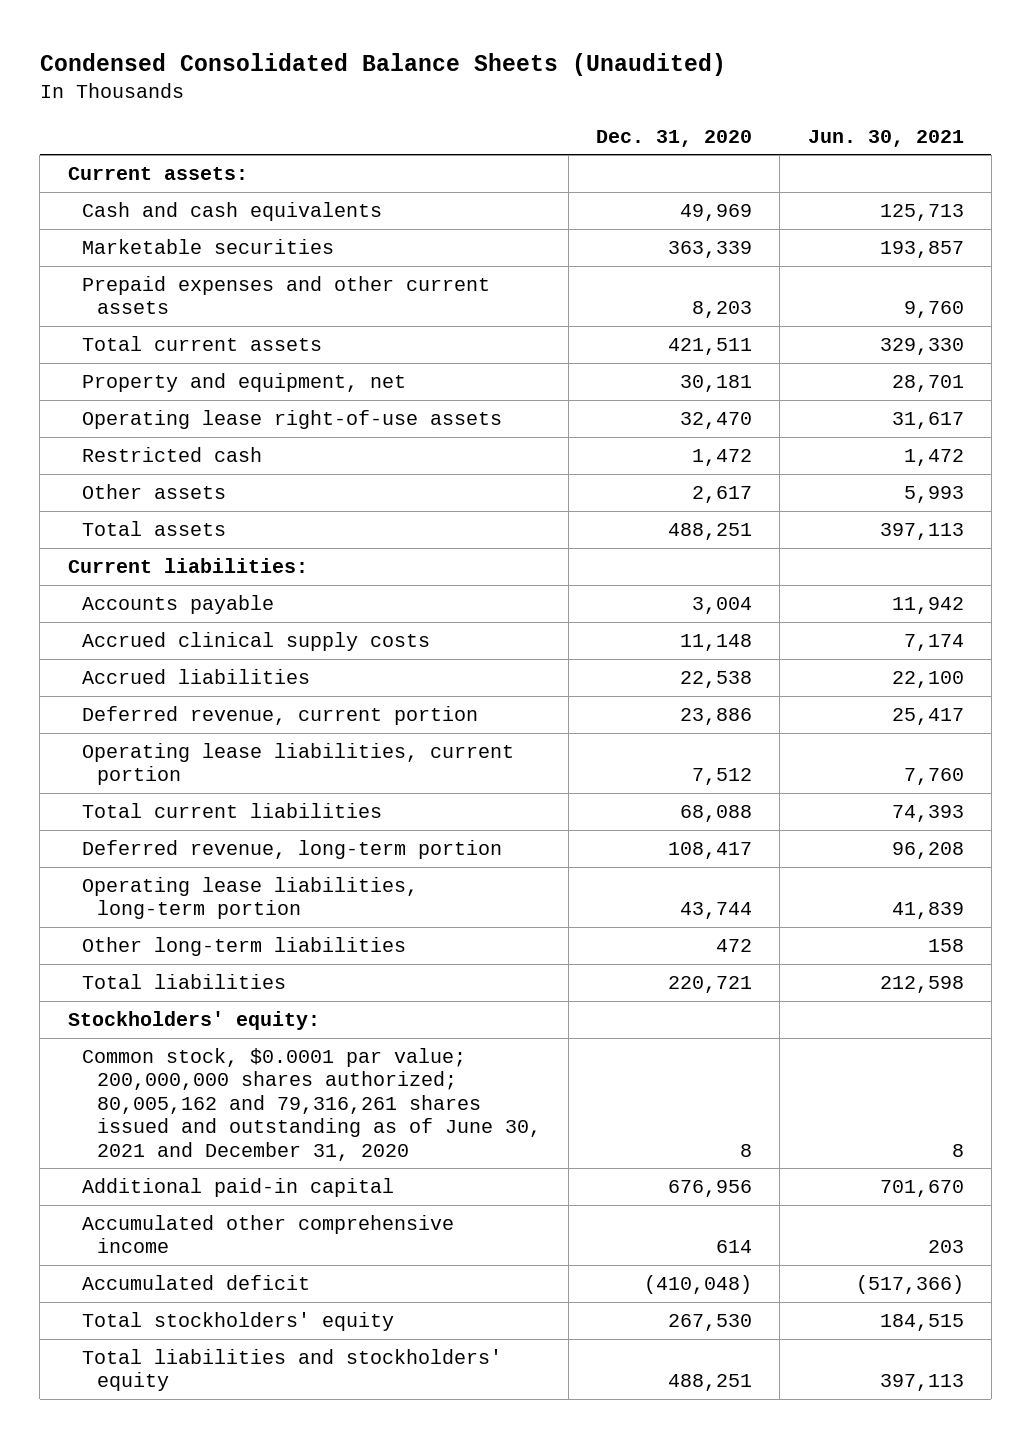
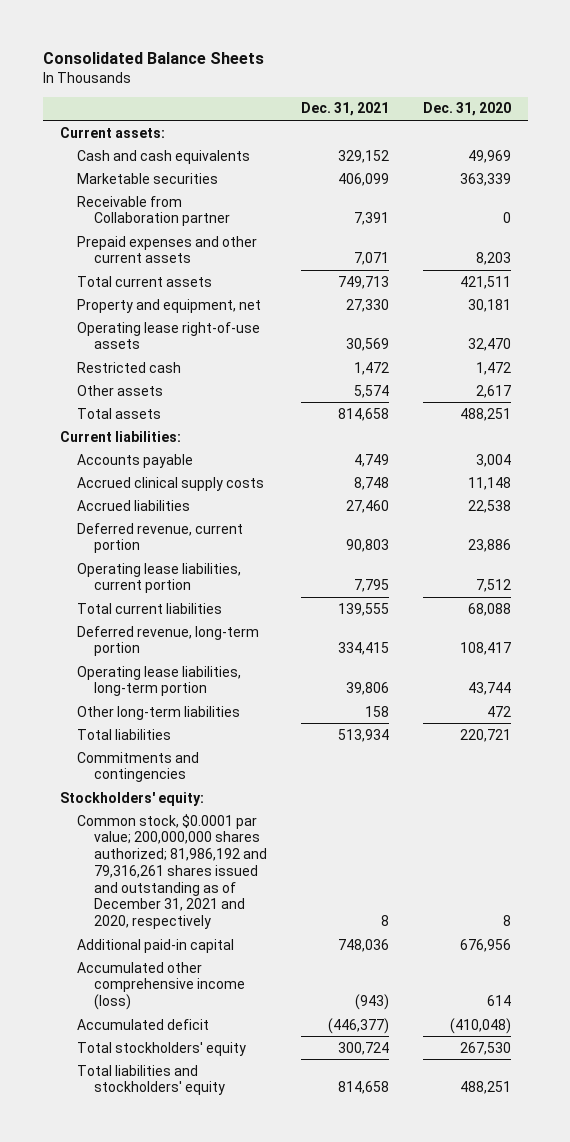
[39,52,726,76] Condensed Consolidated Balance Sheets (Unaudited) -> [42,52,264,65] Consolidated Balance Sheets
[807,129,964,147] Jun. 30, 2021 -> none
none -> [301,102,390,117] Dec. 31, 2021
none -> [77,195,231,227] Receivable from Collaboration partner
none -> [77,751,200,783] Commitments and contingencies
[82,1047,541,1161] Common stock, $0.0001 par value; 200,000,000 shares authorized; 80,005,162 and 79,316,261 shares issued and outstanding as of June 30, 2021 and December 31, 2020 -> [77,813,268,930] Common stock, $0.0001 par value; 200,000,000 shares authorized; 81,986,192 and 79,316,261 shares issued and outstanding as of December 31, 2021 and 2020, respectively
[82,1214,455,1254] Accumulated other comprehensive income -> [77,961,246,1011] Accumulated other comprehensive income (loss)

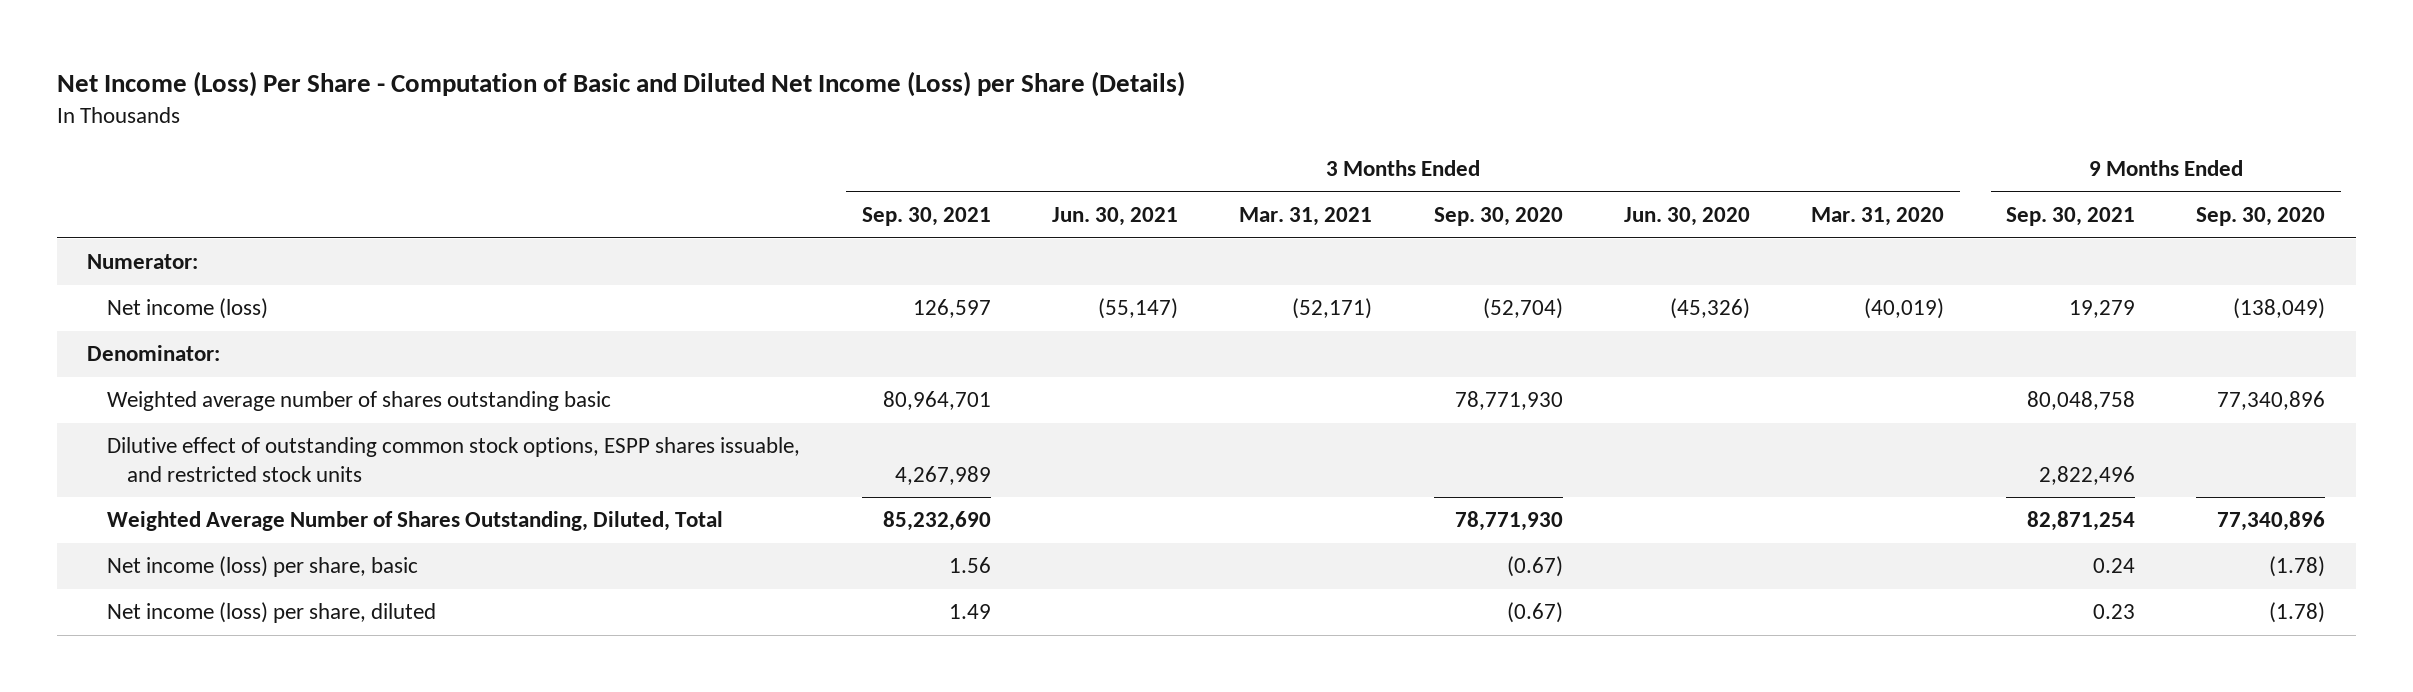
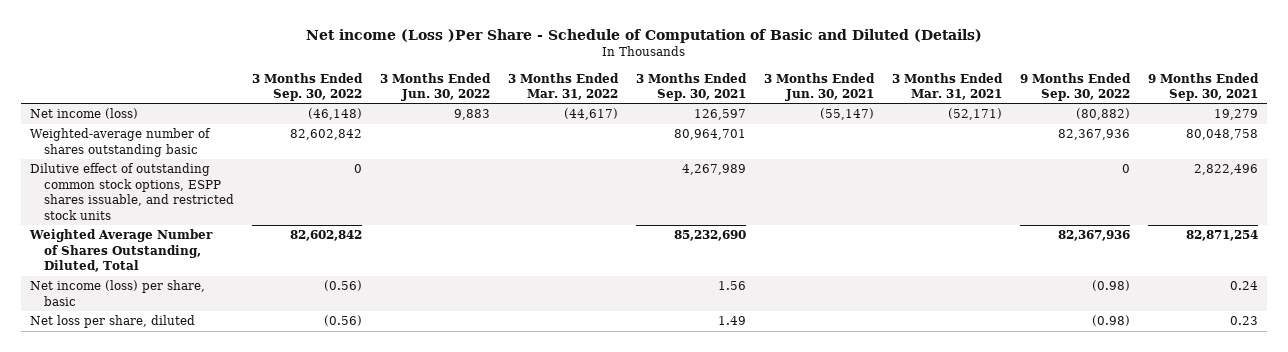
[56,71,1185,98] Net Income (Loss) Per Share - Computation of Basic and Diluted Net Income (Loss) per Share (Details) -> [305,28,982,43] Net income (Loss )Per Share - Schedule of Computation of Basic and Diluted (Details)
[1433,207,1563,227] Sep. 30, 2020 -> none
[1624,207,1751,227] Jun. 30, 2020 -> none
[1811,207,1945,227] Mar. 31, 2020 -> none
[2196,207,2326,227] Sep. 30, 2020 -> none
none -> [251,72,363,102] 3 Months Ended Sep. 30, 2022
none -> [379,72,491,102] 3 Months Ended Jun. 30, 2022
none -> [507,72,619,101] 3 Months Ended Mar. 31, 2022
none -> [1019,72,1131,102] 9 Months Ended Sep. 30, 2022
[87,254,199,270] Numerator: -> none
[87,345,221,362] Denominator: -> none
[107,391,612,412] Weighted average number of shares outstanding basic -> [30,128,212,157] Weighted-average number of shares outstanding basic
[107,602,437,624] Net income (loss) per share, diluted -> [30,315,196,329] Net loss per share, diluted

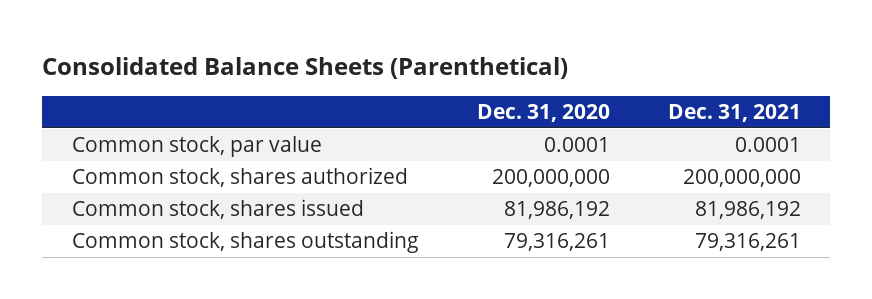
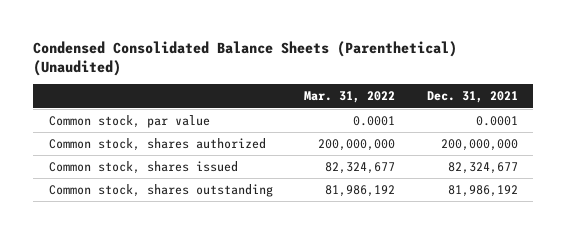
[42,56,569,79] Consolidated Balance Sheets (Parenthetical) -> [33,40,458,76] Condensed Consolidated Balance Sheets (Parenthetical) (Unaudited)
[476,103,610,122] Dec. 31, 2020 -> none
none -> [304,91,396,104] Mar. 31, 2022
[694,201,801,220] 81,986,192 -> [447,161,518,174] 82,324,677
[694,233,801,252] 79,316,261 -> [447,184,518,197] 81,986,192

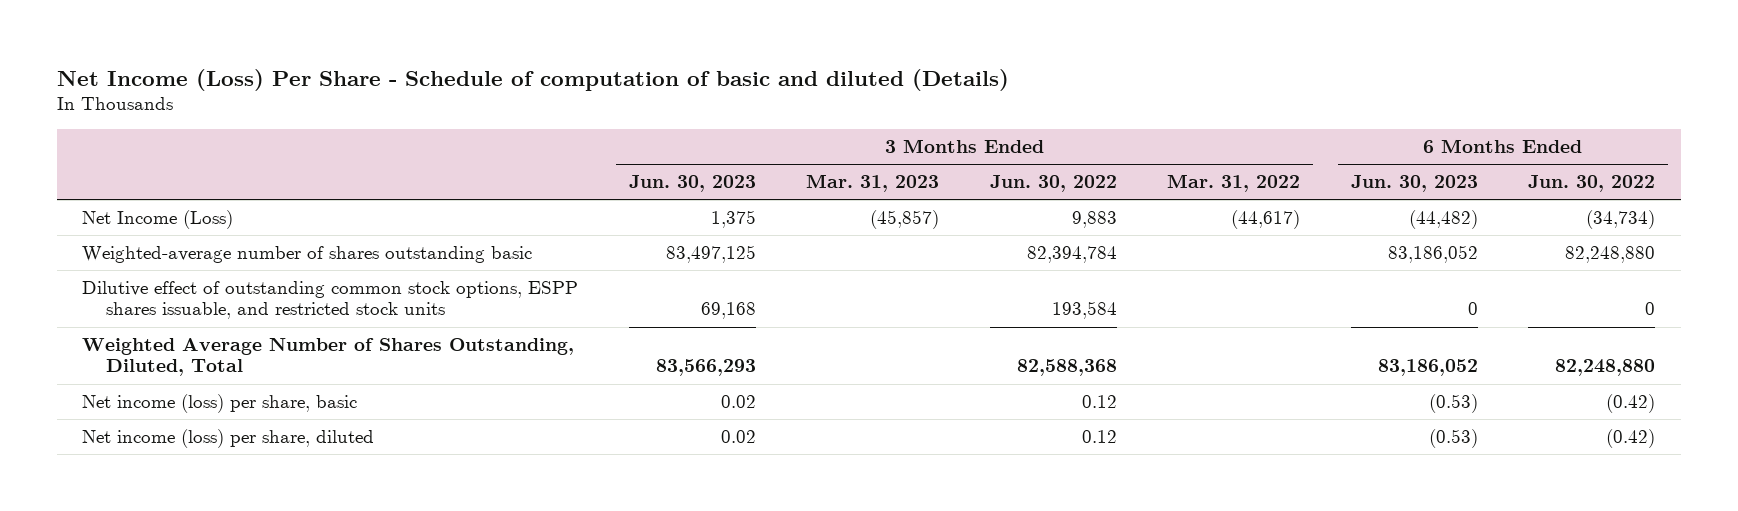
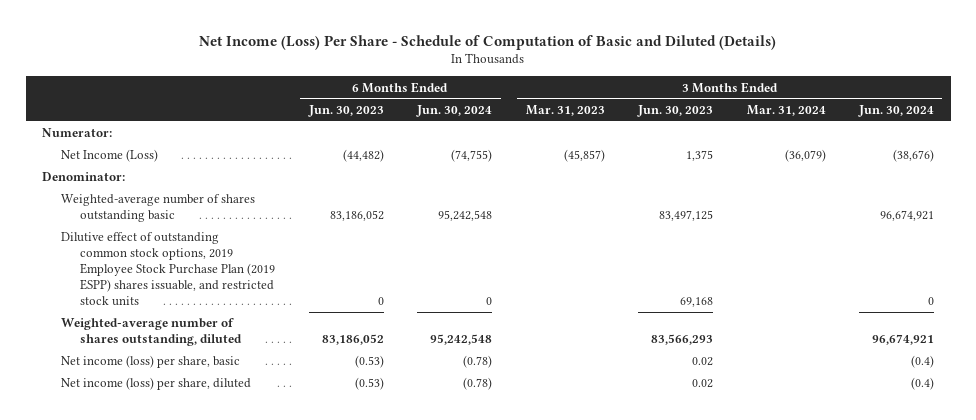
[56,68,1009,91] Net Income (Loss) Per Share - Schedule of computation of basic and diluted (Details) -> [199,34,777,50] Net Income (Loss) Per Share - Schedule of Computation of Basic and Diluted (Details)
[989,175,1117,193] Jun. 30, 2022 -> none
[1167,174,1301,193] Mar. 31, 2022 -> none
[1528,175,1656,193] Jun. 30, 2022 -> none
none -> [416,104,493,117] Jun. 30, 2024
none -> [746,104,826,116] Mar. 31, 2024
none -> [858,104,935,117] Jun. 30, 2024
none -> [42,128,113,138] Numerator:
none -> [42,172,126,182] Denominator:
[82,280,579,320] Dilutive effect of outstanding common stock options, ESPP shares issuable, and restricted stock units -> [61,232,276,306] Dilutive effect of outstanding common stock options, 2019 Employee Stock Purchase Plan (2019 ESPP) shares issuable, and restricted stock units
[82,337,575,377] Weighted Average Number of Shares Outstanding, Diluted, Total -> [61,318,243,347] Weighted-average number of shares outstanding, diluted

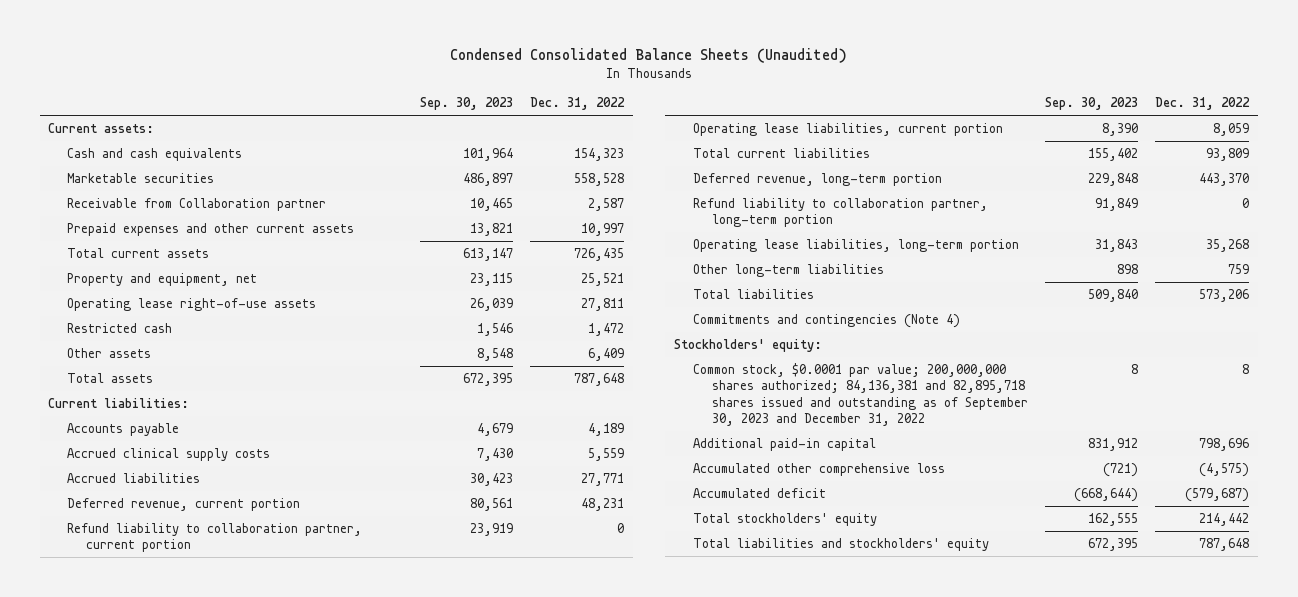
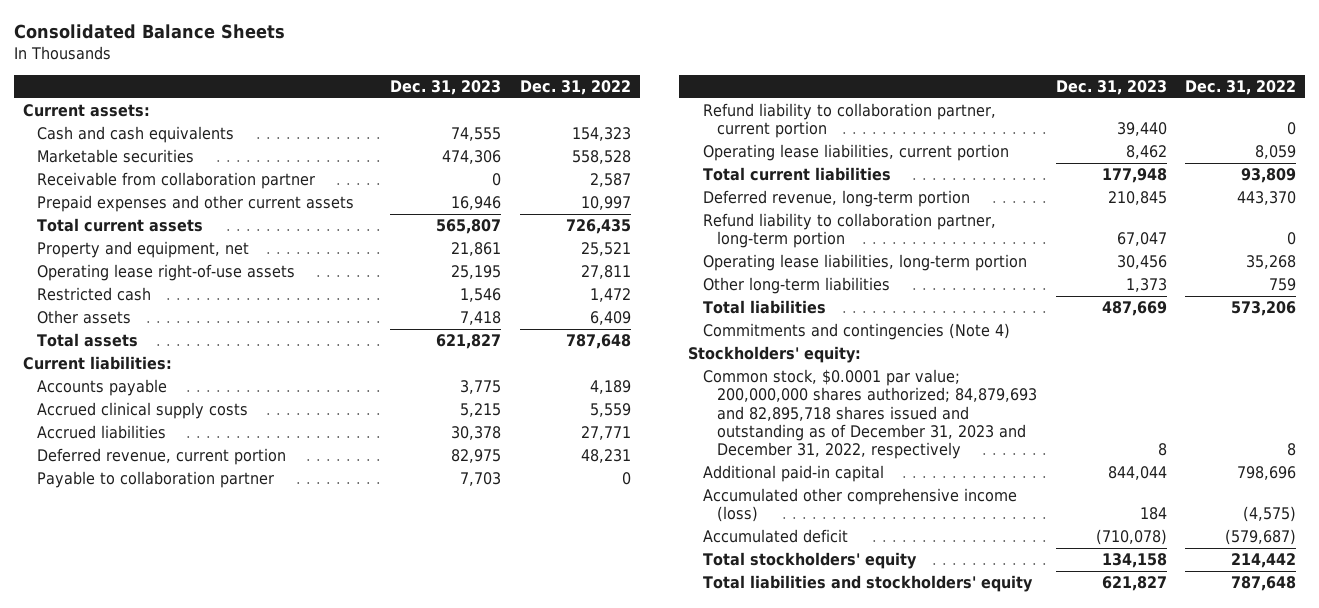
[449,48,847,64] Condensed Consolidated Balance Sheets (Unaudited) -> [13,24,285,40] Consolidated Balance Sheets
[419,97,513,111] Sep. 30, 2023 -> none
none -> [390,80,502,96] Dec. 31, 2023
[67,197,327,211] Receivable from Collaboration partner -> [37,172,316,190] Receivable from collaboration partner
none -> [37,471,275,489] Payable to collaboration partner
[692,362,1028,426] Common stock, $0.0001 par value; 200,000,000 shares authorized; 84,136,381 and 82,895,718 shares issued and outstanding as of September 30, 2023 and December 31, 2022 -> [702,369,1038,460] Common stock, $0.0001 par value; 200,000,000 shares authorized; 84,879,693 and 82,895,718 shares issued and outstanding as of December 31, 2023 and December 31, 2022, respectively
[692,462,945,476] Accumulated other comprehensive loss -> [702,488,1017,523] Accumulated other comprehensive income (loss)

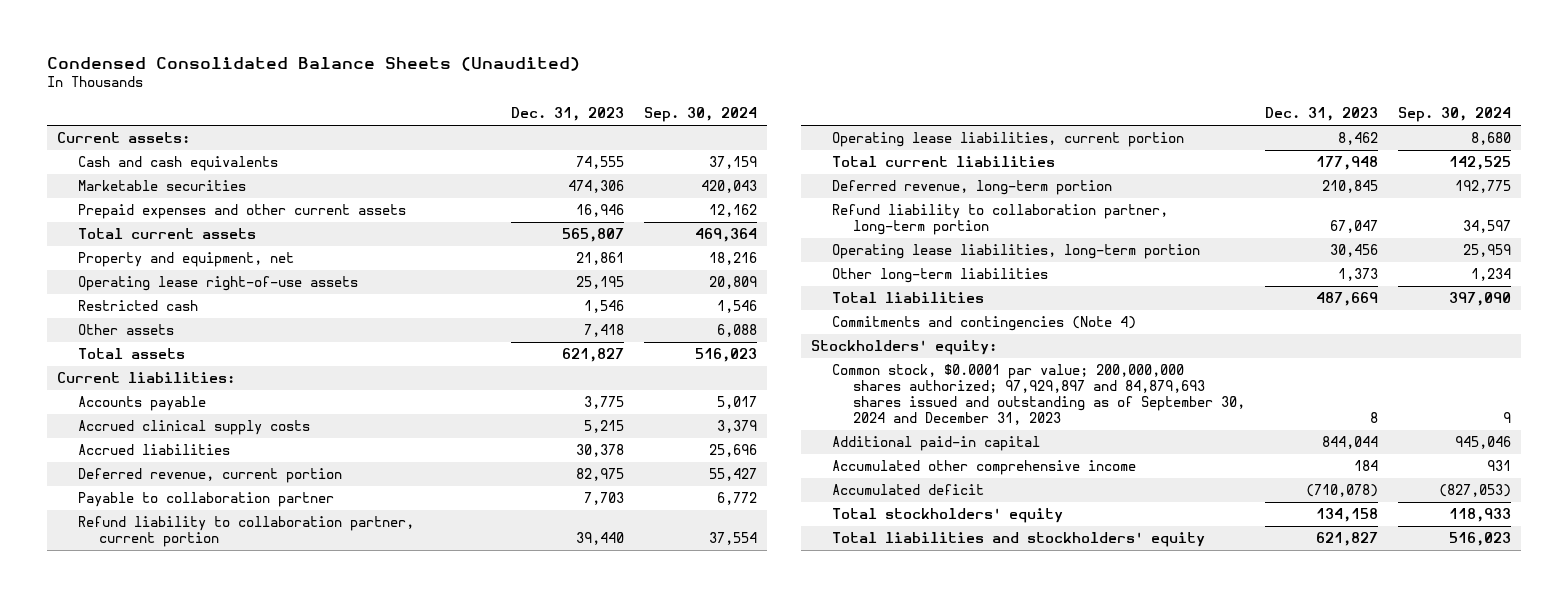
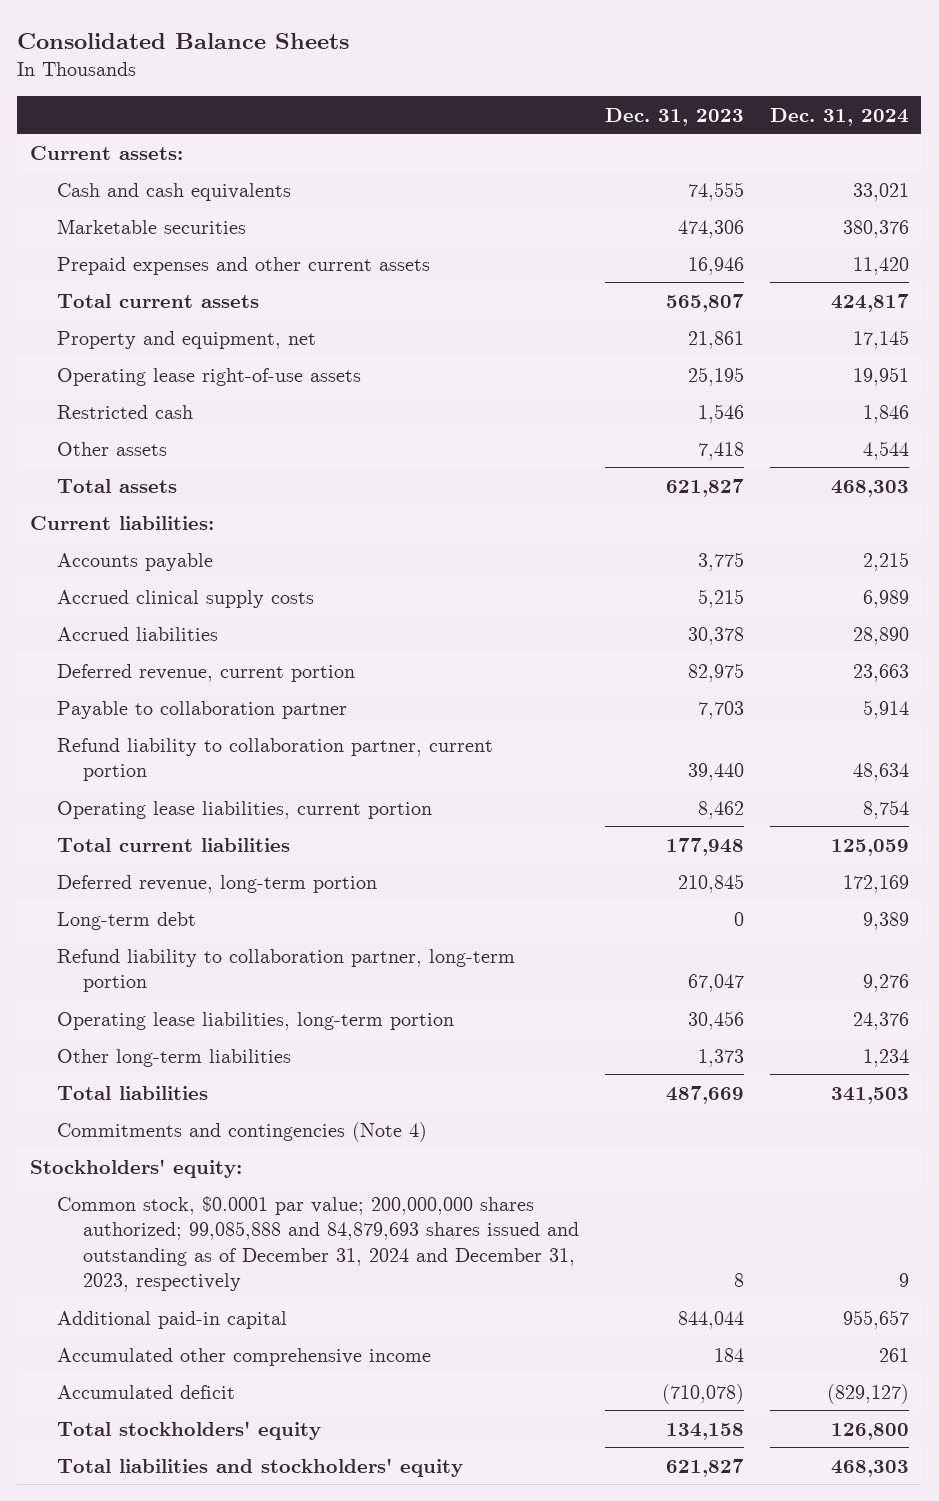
[47,56,581,71] Condensed Consolidated Balance Sheets (Unaudited) -> [17,32,350,49] Consolidated Balance Sheets
[644,107,758,123] Sep. 30, 2024 -> none
none -> [769,107,909,126] Dec. 31, 2024
none -> [56,911,196,930] Long-term debt
[832,364,1246,426] Common stock, $0.0001 par value; 200,000,000 shares authorized; 97,929,897 and 84,879,693 shares issued and outstanding as of September 30, 2024 and December 31, 2023 -> [56,1195,580,1292] Common stock, $0.0001 par value; 200,000,000 shares authorized; 99,085,888 and 84,879,693 shares issued and outstanding as of December 31, 2024 and December 31, 2023, respectively

